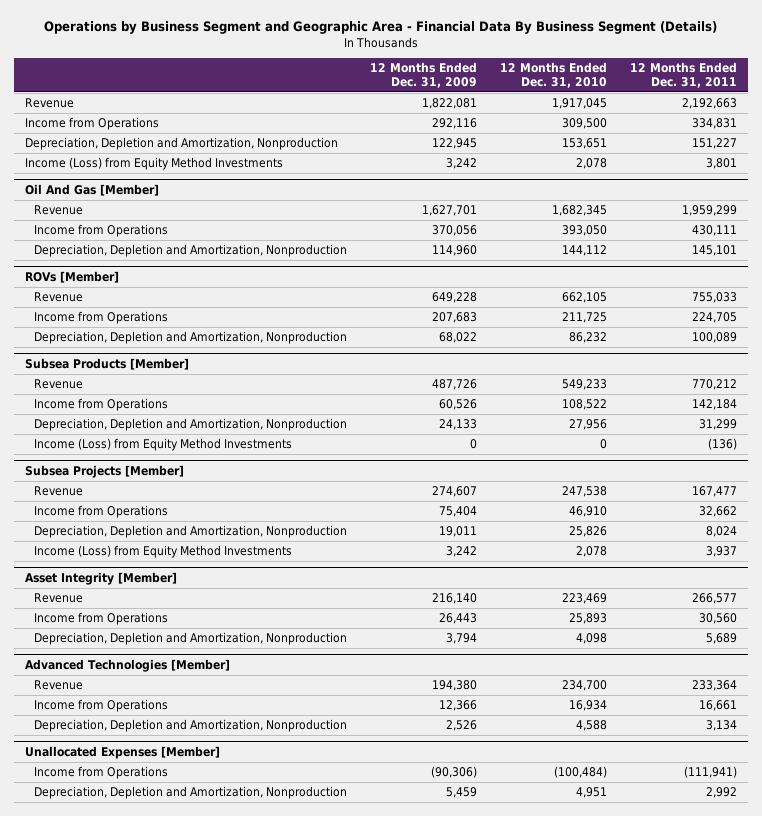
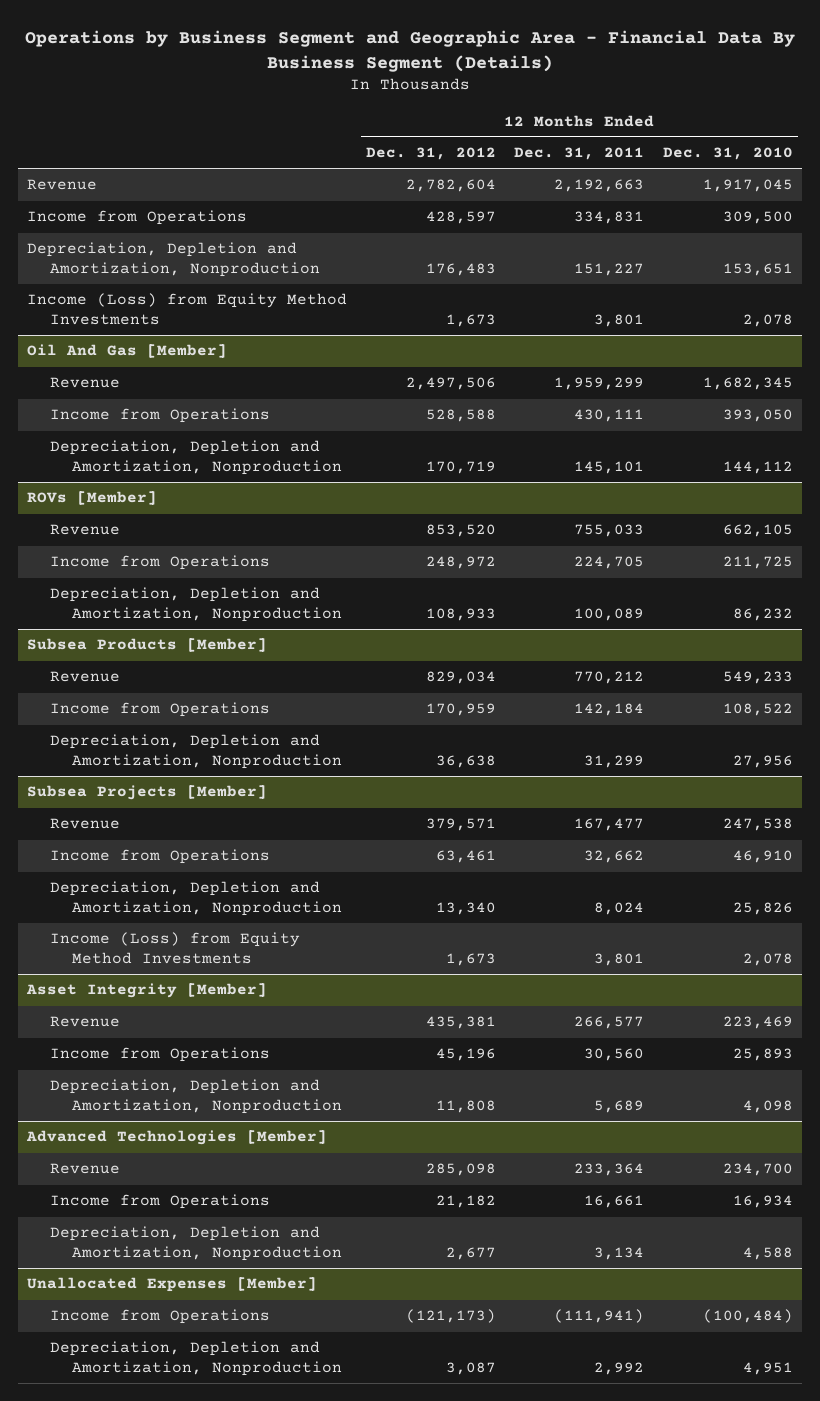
[369,61,477,88] 12 Months Ended Dec. 31, 2009 -> none
none -> [365,147,496,161] Dec. 31, 2012
[34,438,293,452] Income (Loss) from Equity Method Investments -> none
[705,546,737,558] 3,937 -> [594,953,645,967] 3,801

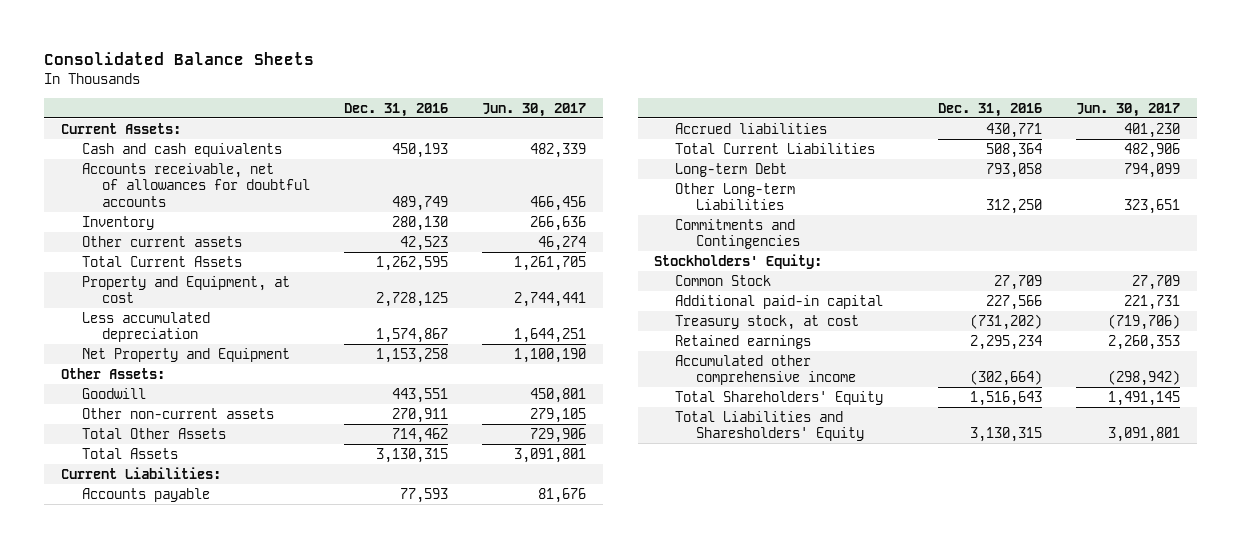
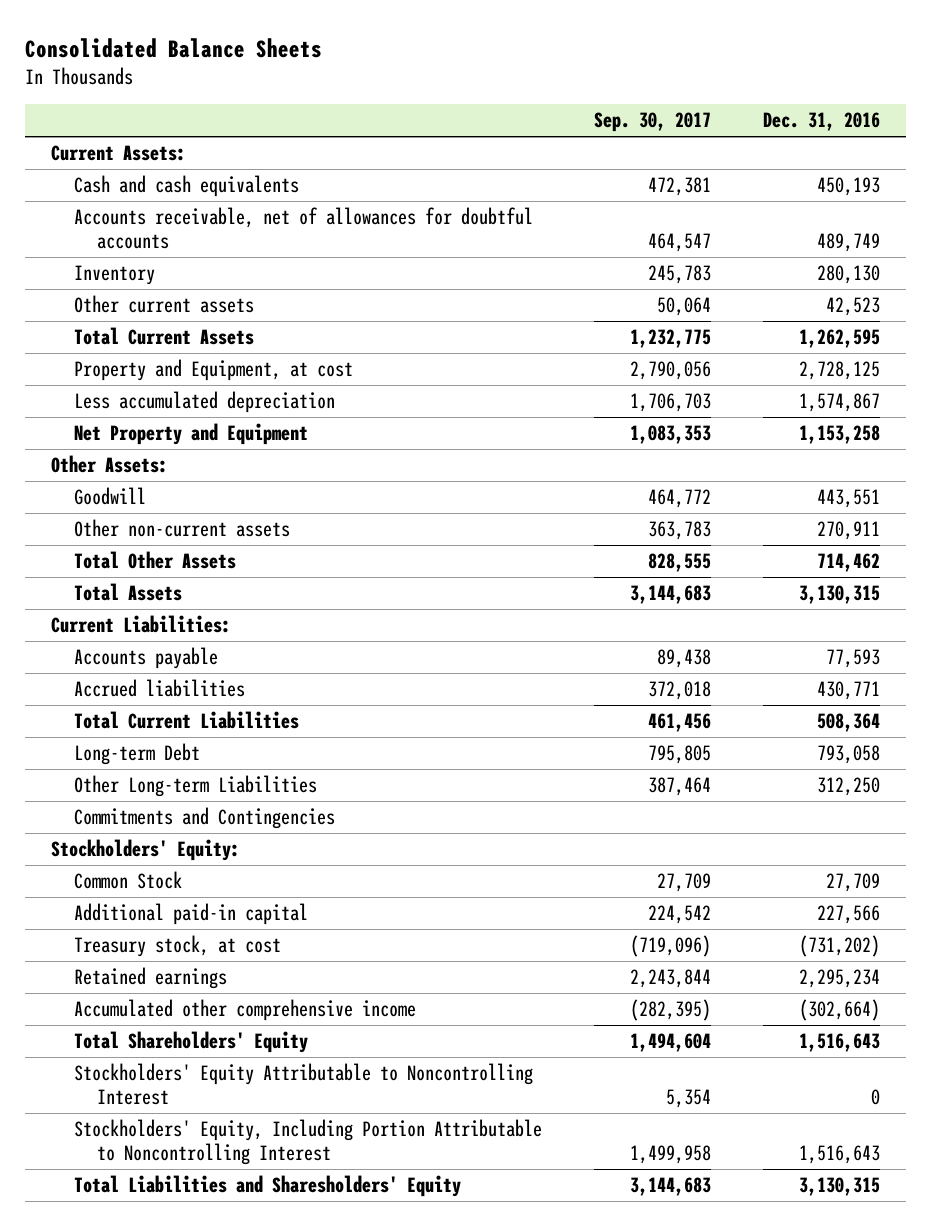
[482,102,587,117] Jun. 30, 2017 -> none
none -> [594,112,712,133] Sep. 30, 2017
none -> [73,1063,533,1105] Stockholders' Equity Attributable to Noncontrolling Interest
none -> [73,1119,542,1165] Stockholders' Equity, Including Portion Attributable to Noncontrolling Interest

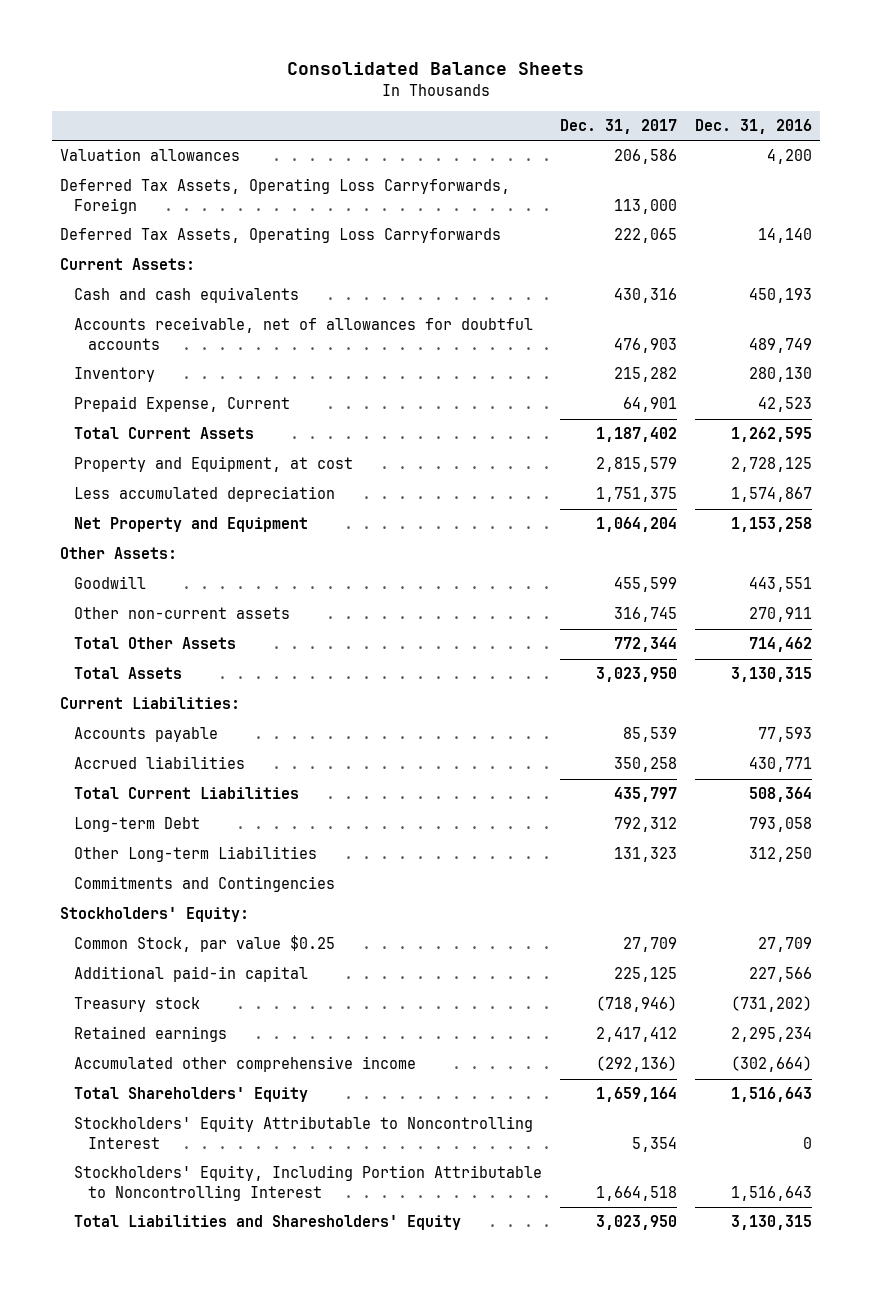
[594,112,712,133] Sep. 30, 2017 -> none
none -> [559,119,677,135] Dec. 31, 2017
none -> [60,148,241,162] Valuation allowances
none -> [60,178,511,214] Deferred Tax Assets, Operating Loss Carryforwards, Foreign
none -> [60,227,502,244] Deferred Tax Assets, Operating Loss Carryforwards
[73,295,254,314] Other current assets -> [74,396,291,413] Prepaid Expense, Current
[73,871,182,890] Common Stock -> [74,935,336,953] Common Stock, par value $0.25
[73,935,281,958] Treasury stock, at cost -> [74,997,201,1013] Treasury stock

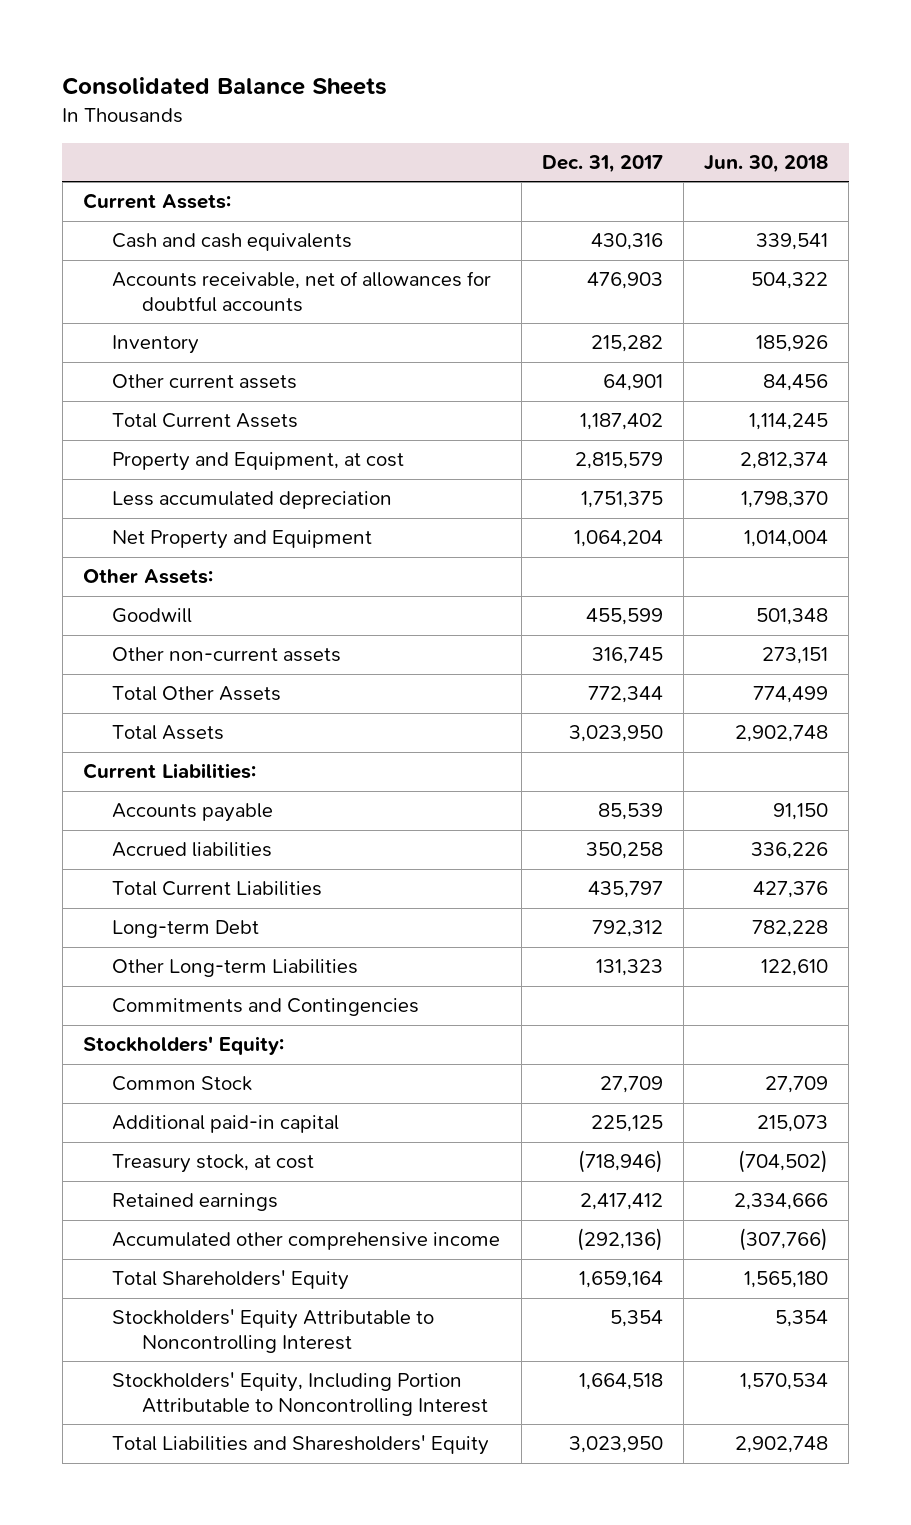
[694,119,812,135] Dec. 31, 2016 -> none
none -> [704,155,829,174] Jun. 30, 2018
[60,148,241,162] Valuation allowances -> none
[60,178,511,214] Deferred Tax Assets, Operating Loss Carryforwards, Foreign -> none
[60,227,502,244] Deferred Tax Assets, Operating Loss Carryforwards -> none
[74,396,291,413] Prepaid Expense, Current -> [112,374,298,390] Other current assets
[74,935,336,953] Common Stock, par value $0.25 -> [112,1076,253,1092] Common Stock
[74,997,201,1013] Treasury stock -> [112,1154,315,1174] Treasury stock, at cost

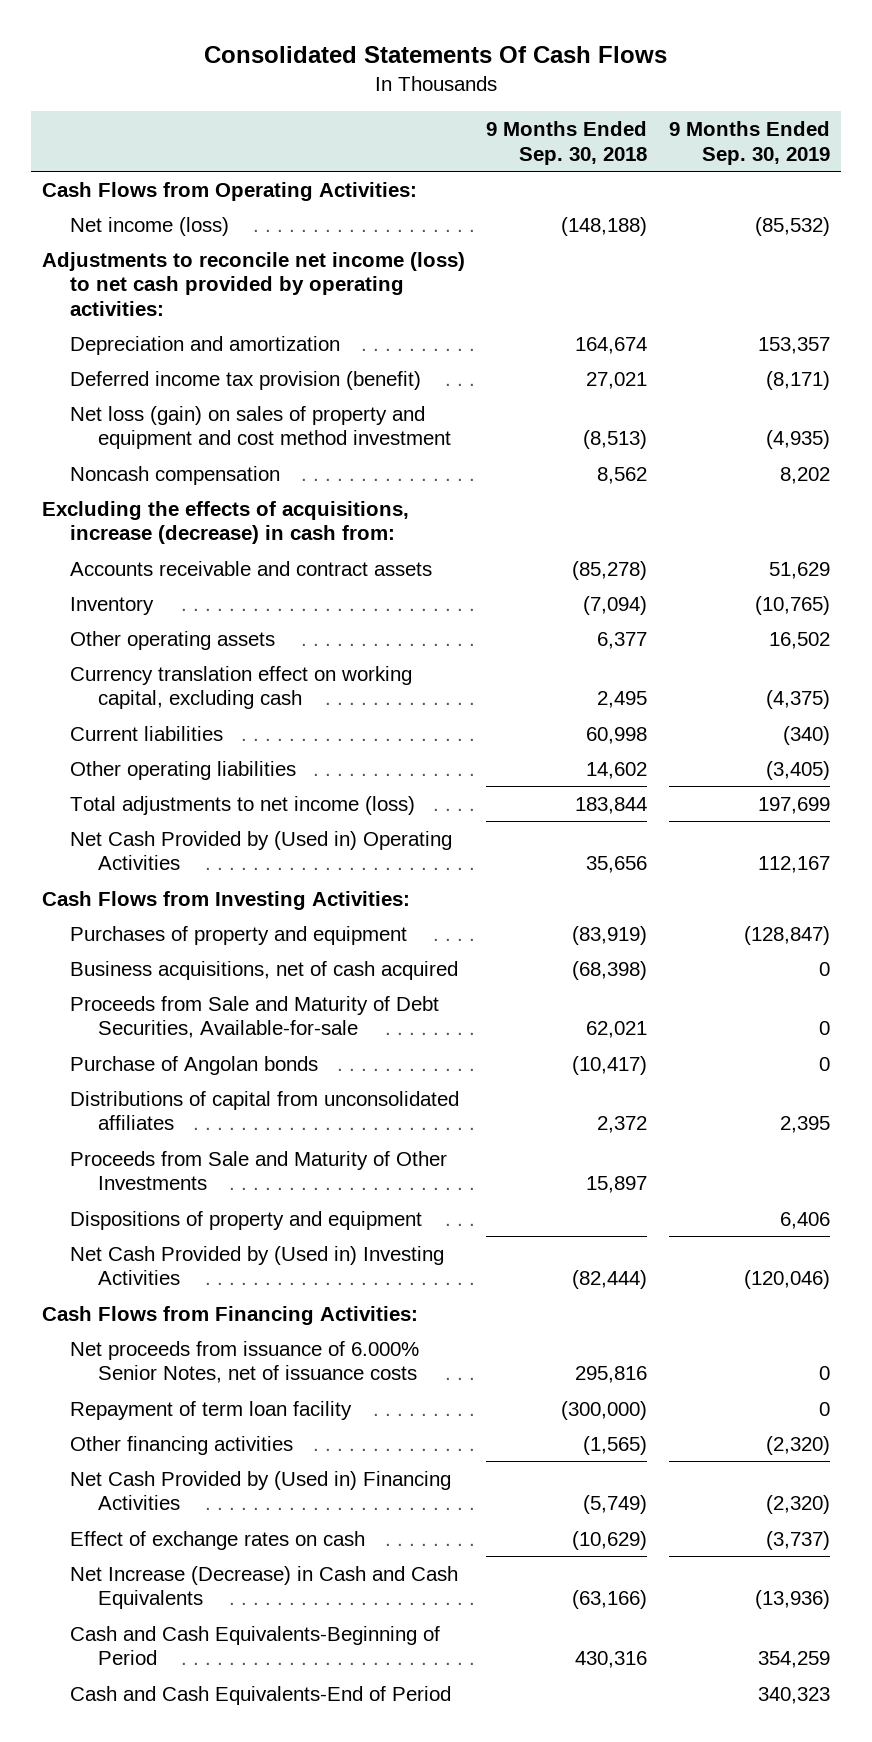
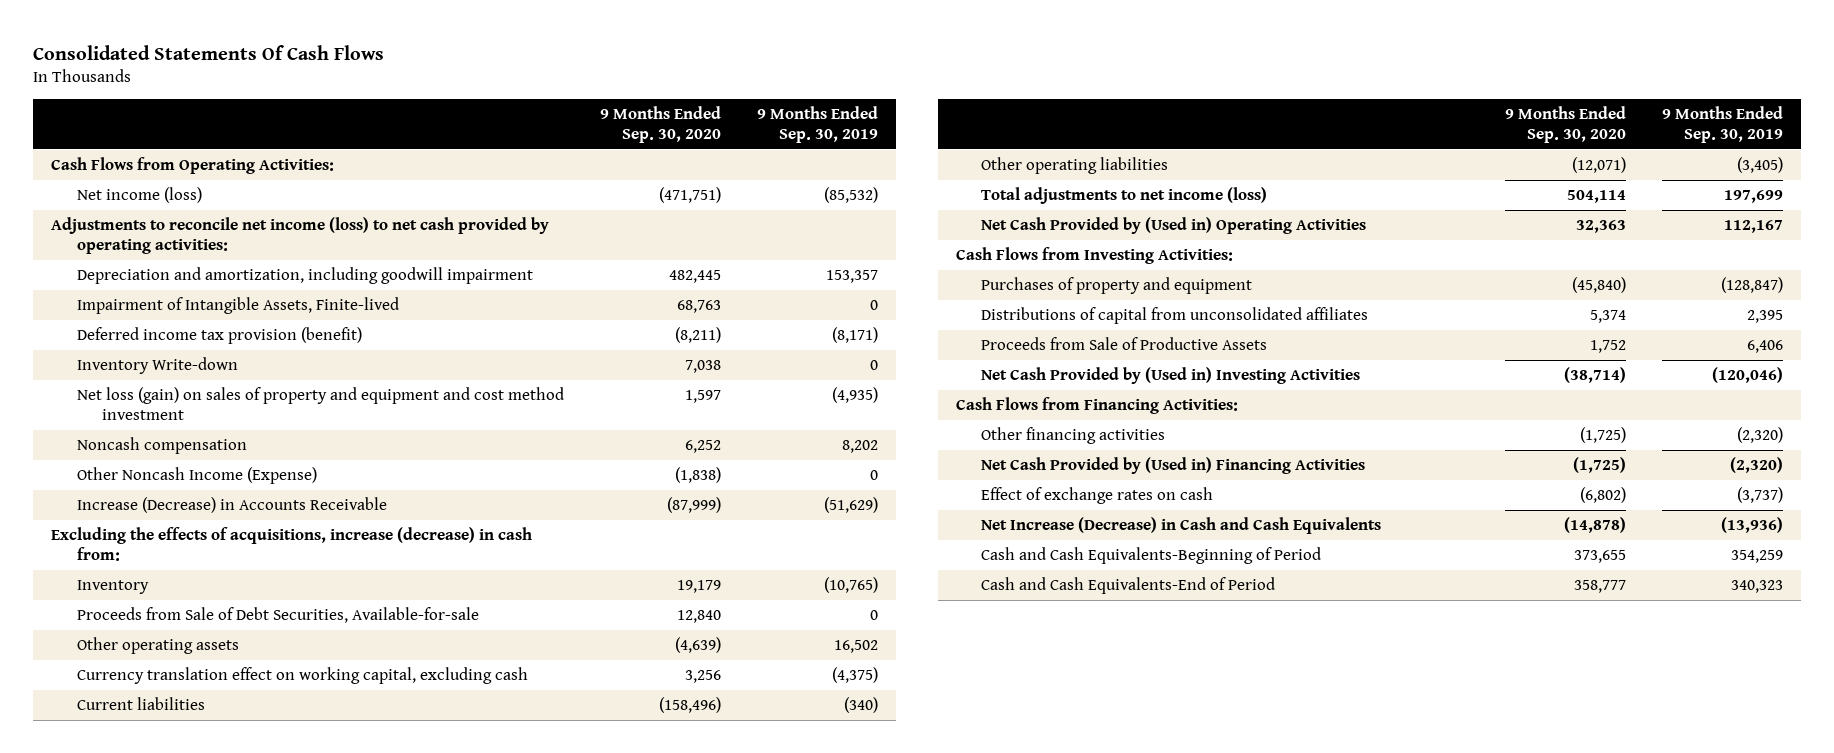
[486,121,648,165] 9 Months Ended Sep. 30, 2018 -> none
none -> [599,105,721,144] 9 Months Ended Sep. 30, 2020
[69,335,340,355] Depreciation and amortization -> [76,267,533,285] Depreciation and amortization, including goodwill impairment
none -> [76,297,399,315] Impairment of Intangible Assets, Finite-lived
none -> [76,357,238,375] Inventory Write-down
none -> [76,467,317,485] Other Noncash Income (Expense)
none -> [76,497,387,514] Increase (Decrease) in Accounts Receivable
[69,560,432,576] Accounts receivable and contract assets -> none
none -> [76,607,479,624] Proceeds from Sale of Debt Securities, Available-for-sale
[69,960,458,980] Business acquisitions, net of cash acquired -> none
[69,995,439,1039] Proceeds from Sale and Maturity of Debt Securities, Available-for-sale -> none
[69,1055,318,1075] Purchase of Angolan bonds -> none
[69,1150,447,1191] Proceeds from Sale and Maturity of Other Investments -> none
[69,1210,422,1230] Dispositions of property and equipment -> [981,337,1268,351] Proceeds from Sale of Productive Assets
[69,1340,419,1384] Net proceeds from issuance of 6.000% Senior Notes, net of issuance costs -> none
[69,1400,352,1420] Repayment of term loan facility -> none

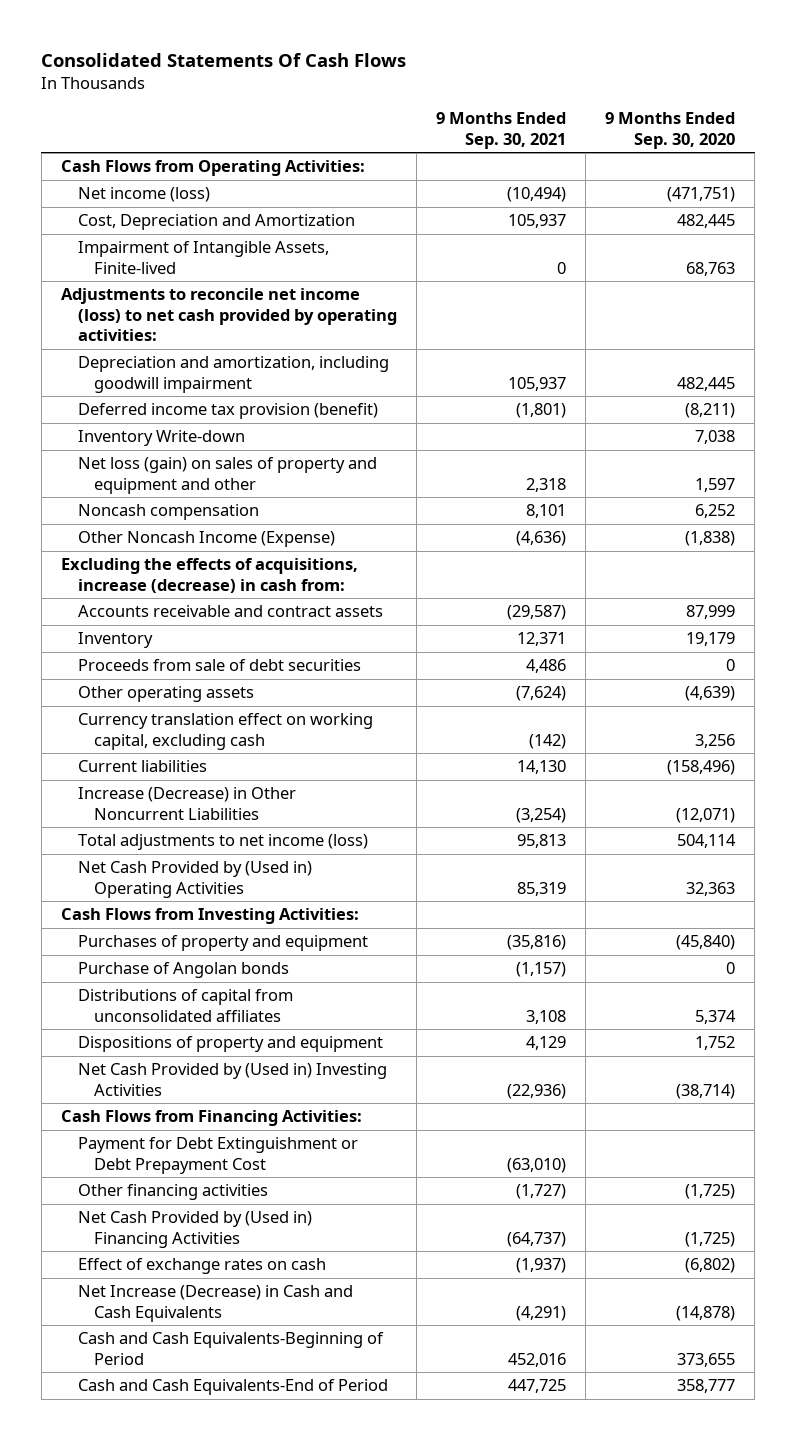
[757,105,879,144] 9 Months Ended Sep. 30, 2019 -> none
none -> [435,112,566,149] 9 Months Ended Sep. 30, 2021
none -> [77,214,355,231] Cost, Depreciation and Amortization
[76,297,399,315] Impairment of Intangible Assets, Finite-lived -> [77,241,329,274] Impairment of Intangible Assets, Finite-lived
[76,387,564,421] Net loss (gain) on sales of property and equipment and cost method investment -> [77,457,377,494] Net loss (gain) on sales of property and equipment and other
[76,497,387,514] Increase (Decrease) in Accounts Receivable -> none
none -> [77,605,383,618] Accounts receivable and contract assets
[76,607,479,624] Proceeds from Sale of Debt Securities, Available-for-sale -> [77,659,361,672] Proceeds from sale of debt securities
[676,610,721,624] 12,840 -> [726,659,736,672] 0
[981,157,1169,175] Other operating liabilities -> [77,787,296,820] Increase (Decrease) in Other Noncurrent Liabilities
none -> [77,962,289,979] Purchase of Angolan bonds
[981,337,1268,351] Proceeds from Sale of Productive Assets -> [77,1036,383,1053] Dispositions of property and equipment
none -> [77,1137,358,1174] Payment for Debt Extinguishment or Debt Prepayment Cost

